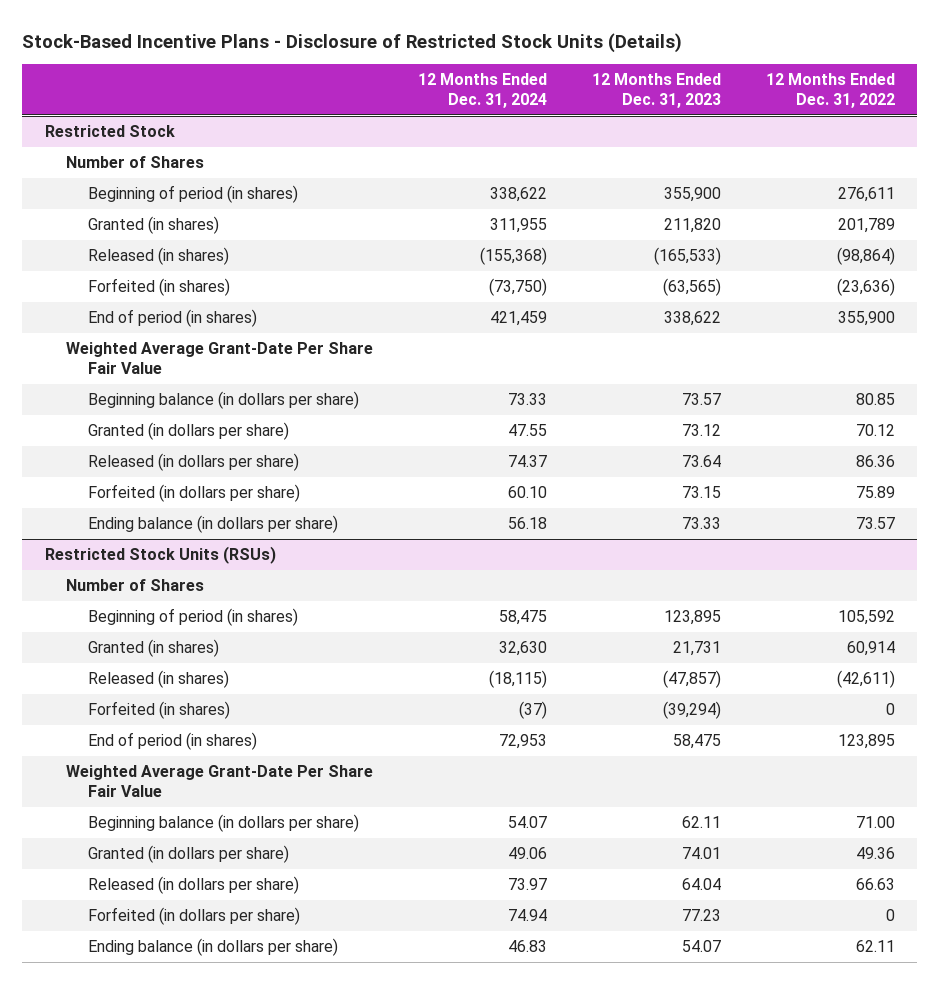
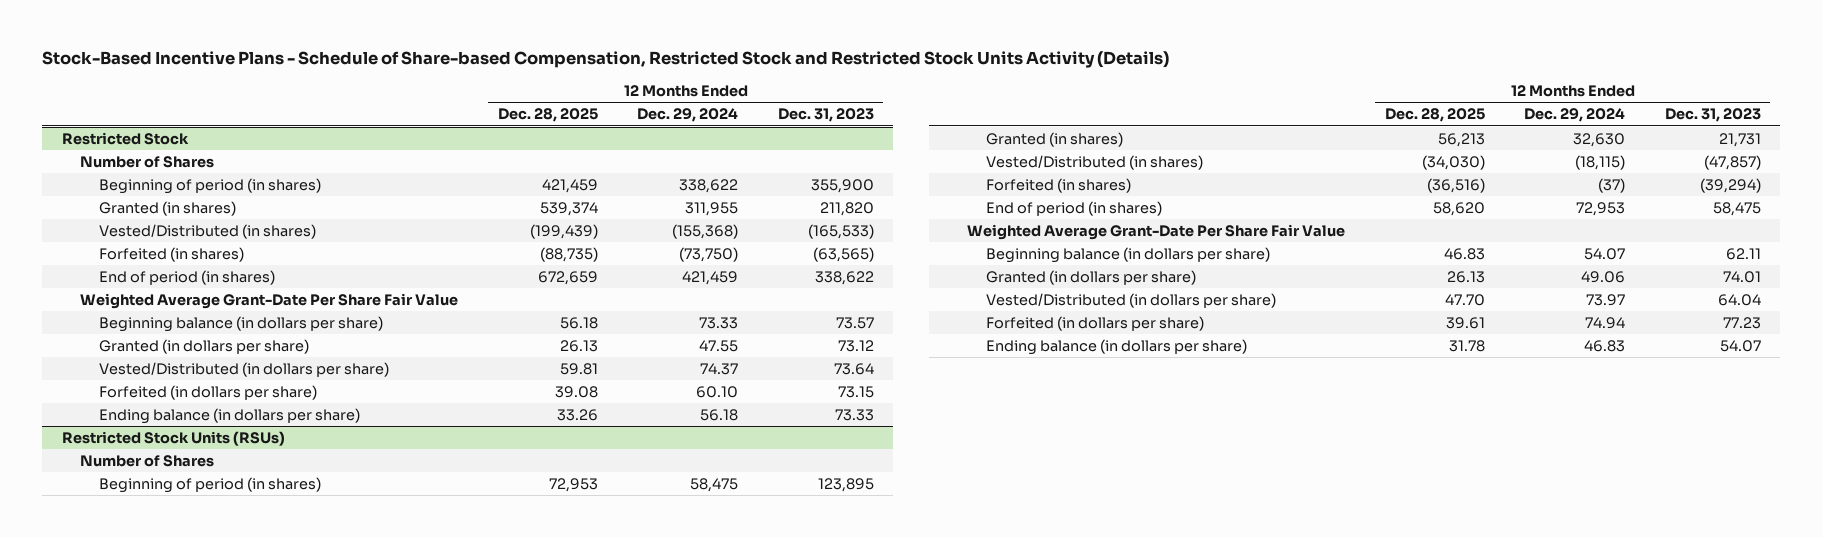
[22,32,683,53] Stock-Based Incentive Plans - Disclosure of Restricted Stock Units (Details) -> [42,51,1170,69] Stock-Based Incentive Plans - Schedule of Share-based Compensation, Restricted Stock and Restricted Stock Units Activity (Details)
[418,73,548,109] 12 Months Ended Dec. 31, 2024 -> none
[765,73,895,109] 12 Months Ended Dec. 31, 2022 -> none
none -> [497,108,598,123] Dec. 28, 2025
none -> [637,108,739,123] Dec. 29, 2024
[88,247,230,266] Released (in shares) -> [98,223,316,239] Vested/Distributed (in shares)
[88,453,300,472] Released (in dollars per share) -> [98,361,389,377] Vested/Distributed (in dollars per share)
[88,670,230,689] Released (in shares) -> [985,154,1203,170] Vested/Distributed (in shares)
[88,876,300,895] Released (in dollars per share) -> [985,292,1276,308] Vested/Distributed (in dollars per share)

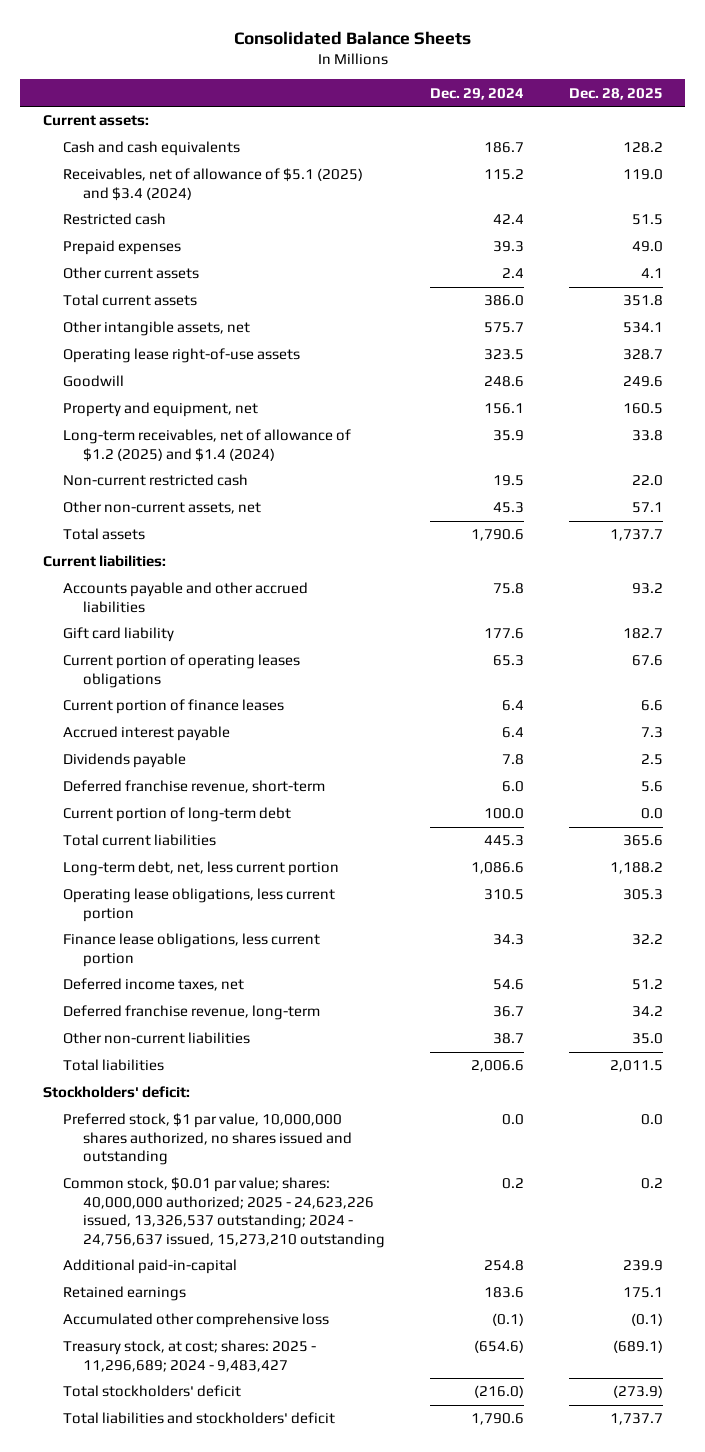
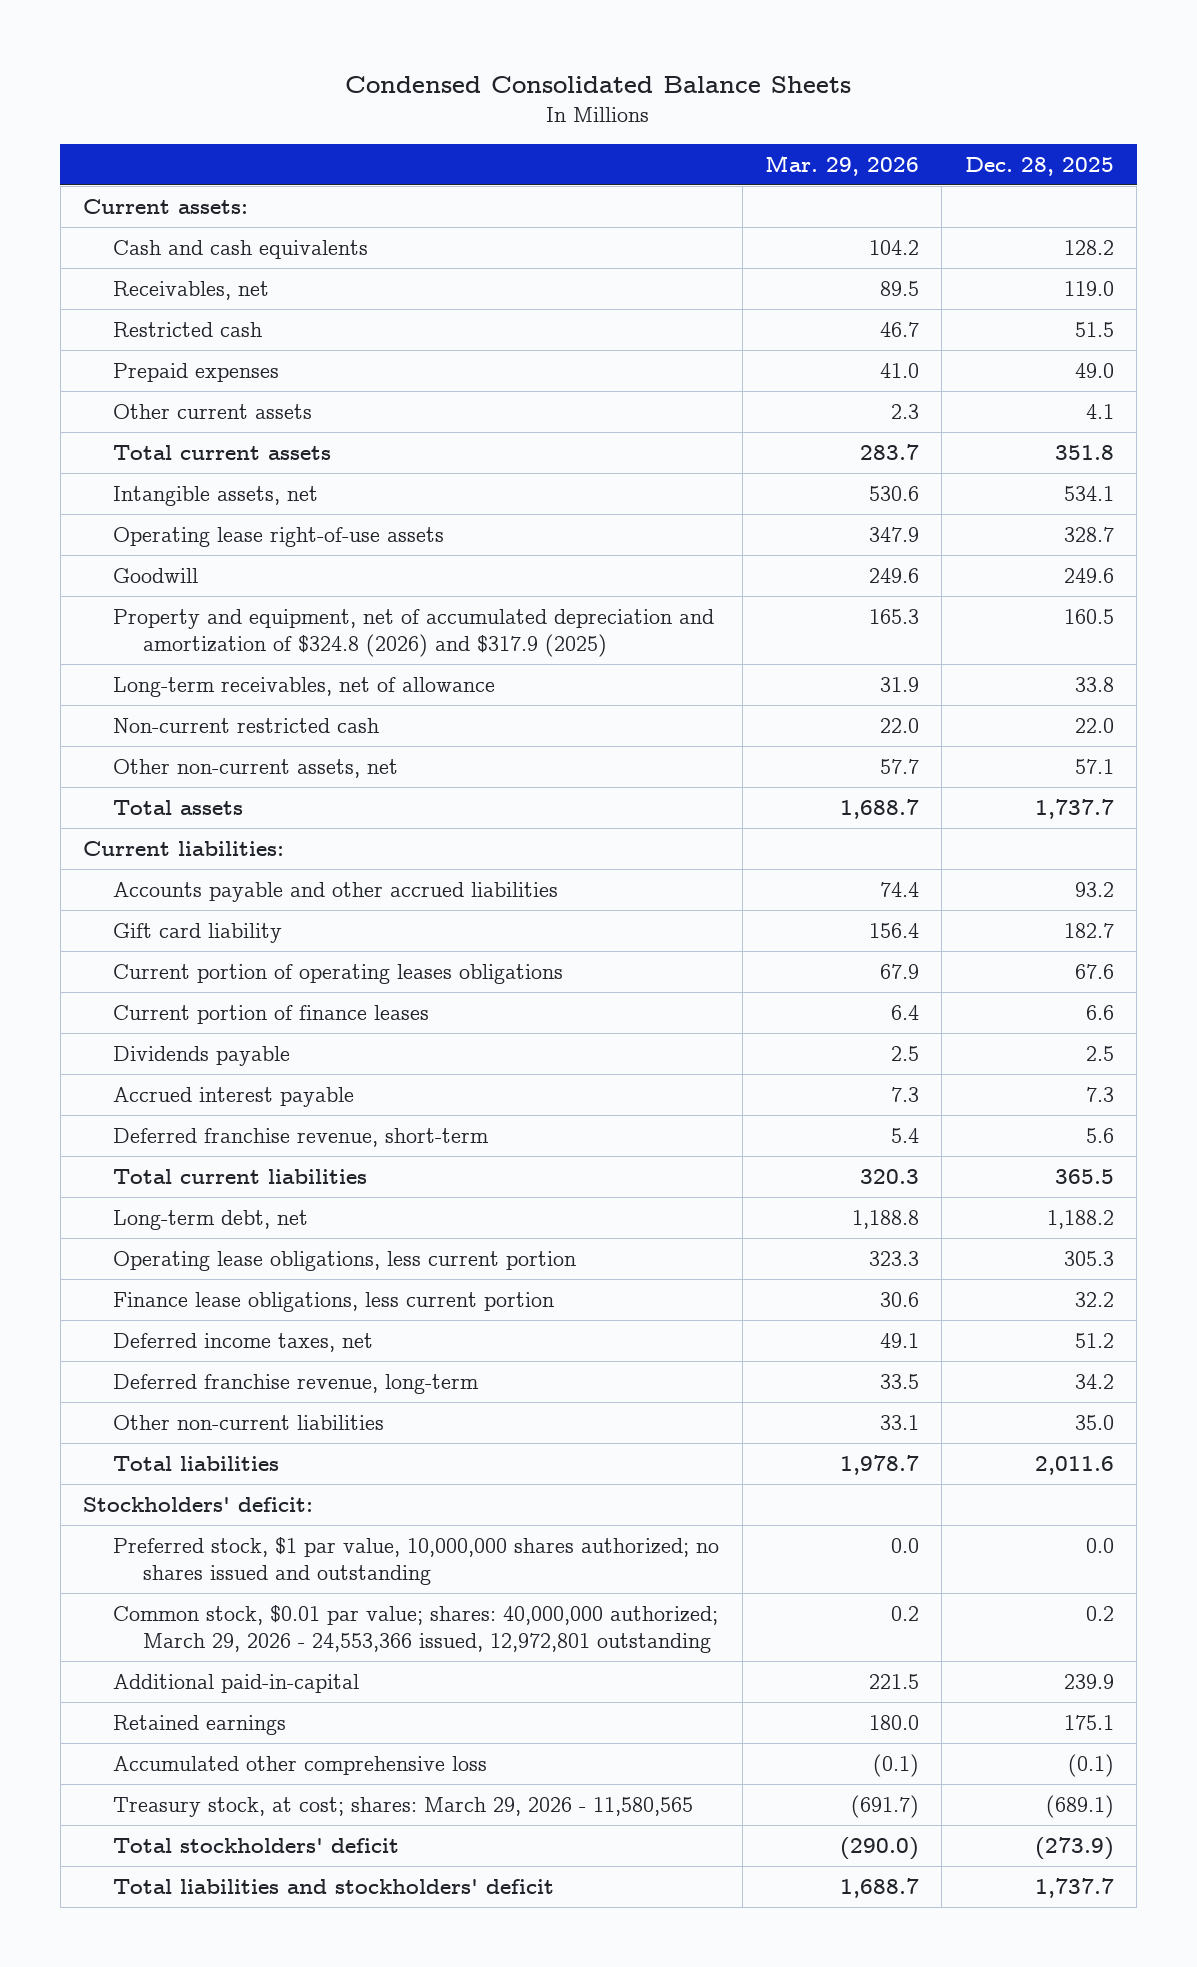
[233,30,471,45] Consolidated Balance Sheets -> [345,76,852,94] Condensed Consolidated Balance Sheets
[429,87,524,100] Dec. 29, 2024 -> none
none -> [765,154,920,176] Mar. 29, 2026
[62,168,363,201] Receivables, net of allowance of $5.1 (2025) and $3.4 (2024) -> [113,280,270,300] Receivables, net
[62,321,250,337] Other intangible assets, net -> [113,485,319,506] Intangible assets, net
[62,402,258,418] Property and equipment, net -> [113,608,715,658] Property and equipment, net of accumulated depreciation and amortization of $324.8 (2026) and $317.9 (2025)
[62,429,351,462] Long-term receivables, net of allowance of $1.2 (2025) and $1.4 (2024) -> [113,676,496,697] Long-term receivables, net of allowance
[62,726,230,742] Accrued interest payable -> [113,1086,355,1107] Accrued interest payable
[62,807,291,823] Current portion of long-term debt -> none
[622,835,663,847] 365.6 -> [1054,1168,1114,1184] 365.5
[62,861,339,877] Long-term debt, net, less current portion -> [113,1209,309,1230] Long-term debt, net
[609,1060,663,1073] 2,011.5 -> [1034,1455,1114,1475] 2,011.6
[62,1113,353,1166] Preferred stock, $1 par value, 10,000,000 shares authorized, no shares issued and outstanding -> [113,1536,720,1586] Preferred stock, $1 par value, 10,000,000 shares authorized; no shares issued and outstanding
[62,1177,386,1249] Common stock, $0.01 par value; shares: 40,000,000 authorized; 2025 - 24,623,226 issued, 13,326,537 outstanding; 2024 - 24,756,637 issued, 15,273,210 outstanding -> [113,1604,719,1654] Common stock, $0.01 par value; shares: 40,000,000 authorized; March 29, 2026 - 24,553,366 issued, 12,972,801 outstanding
[62,1340,316,1372] Treasury stock, at cost; shares: 2025 - 11,296,689; 2024 - 9,483,427 -> [113,1796,694,1817] Treasury stock, at cost; shares: March 29, 2026 - 11,580,565

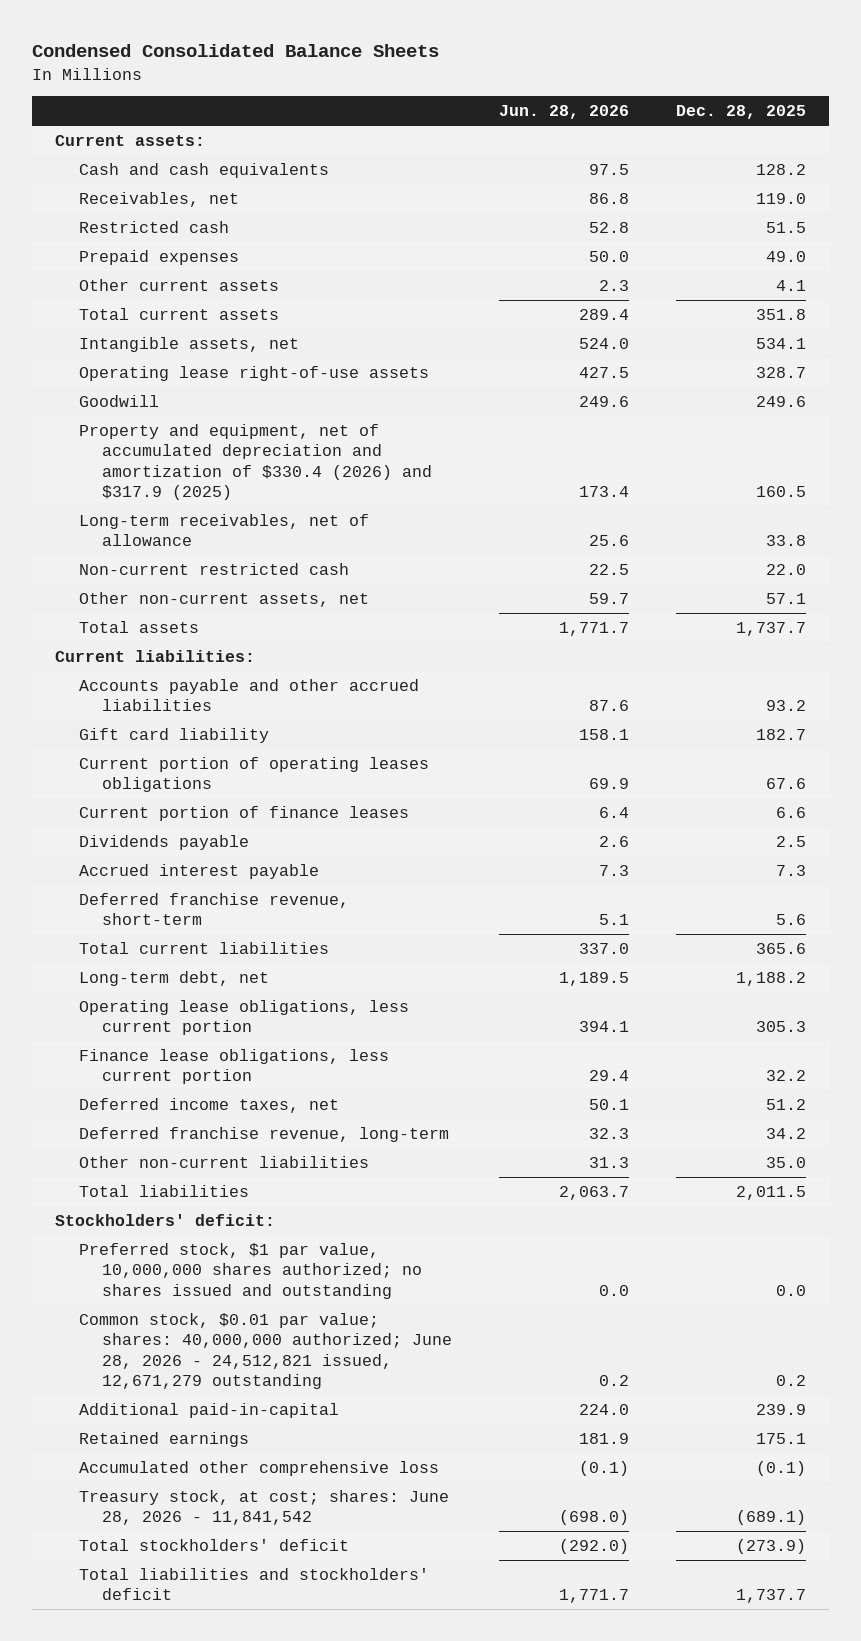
[765,154,920,176] Mar. 29, 2026 -> none
none -> [499,105,630,120] Jun. 28, 2026
[113,608,715,658] Property and equipment, net of accumulated depreciation and amortization of $324.8 (2026) and $317.9 (2025) -> [78,423,433,501] Property and equipment, net of accumulated depreciation and amortization of $330.4 (2026) and $317.9 (2025)
[1054,1168,1114,1184] 365.5 -> [755,942,806,954] 365.6
[1034,1455,1114,1475] 2,011.6 -> [735,1185,806,1200] 2,011.5
[113,1604,719,1654] Common stock, $0.01 par value; shares: 40,000,000 authorized; March 29, 2026 - 24,553,366 issued, 12,972,801 outstanding -> [78,1312,453,1390] Common stock, $0.01 par value; shares: 40,000,000 authorized; June 28, 2026 - 24,512,821 issued, 12,671,279 outstanding
[113,1796,694,1817] Treasury stock, at cost; shares: March 29, 2026 - 11,580,565 -> [78,1489,449,1526] Treasury stock, at cost; shares: June 28, 2026 - 11,841,542

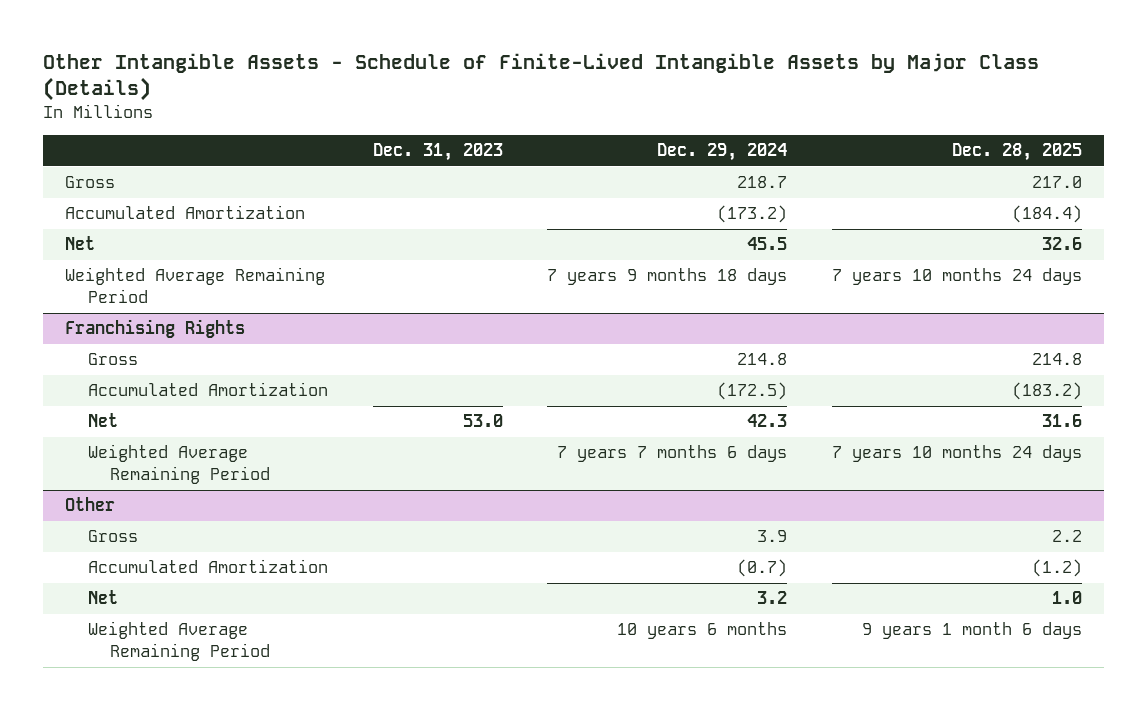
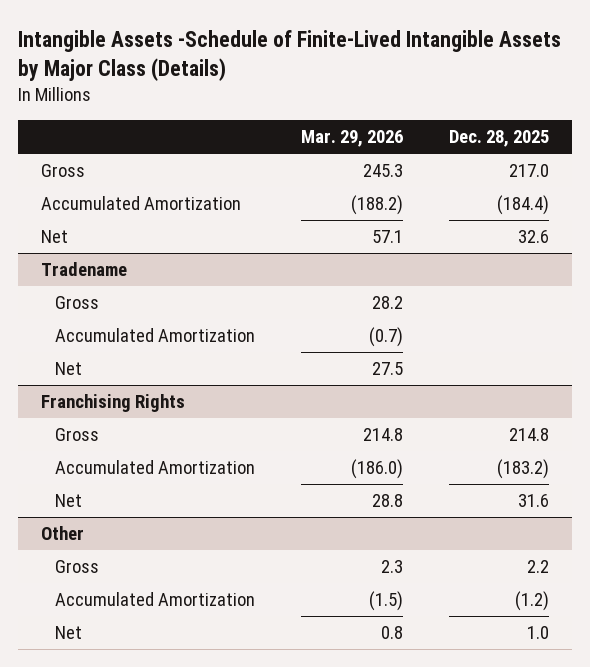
[43,53,1040,102] Other Intangible Assets - Schedule of Finite-Lived Intangible Assets by Major Class (Details) -> [18,30,562,82] Intangible Assets -Schedule of Finite-Lived Intangible Assets by Major Class (Details)
[372,143,503,162] Dec. 31, 2023 -> none
[657,143,788,162] Dec. 29, 2024 -> none
none -> [301,130,404,148] Mar. 29, 2026
[65,267,326,303] Weighted Average Remaining Period -> none
none -> [41,262,128,277] Tradename
none -> [55,296,100,310] Gross
none -> [55,328,256,343] Accumulated Amortization
none -> [55,362,83,376] Net
[87,444,271,484] Weighted Average Remaining Period -> none
[87,621,271,661] Weighted Average Remaining Period -> none

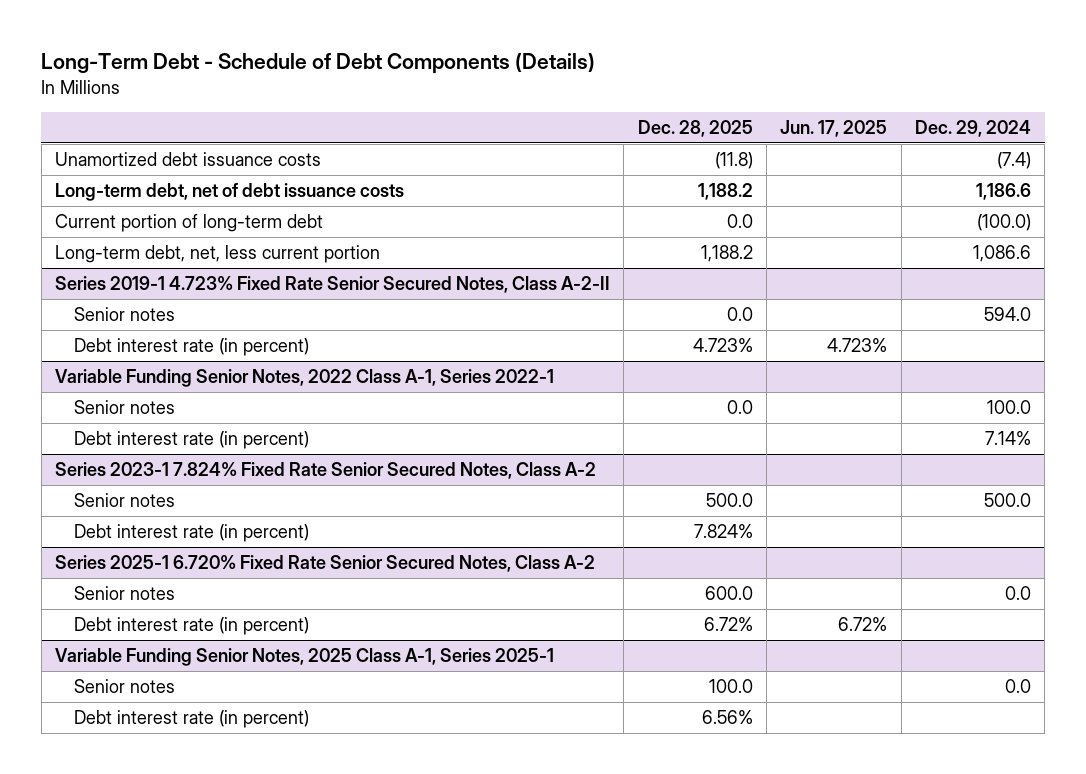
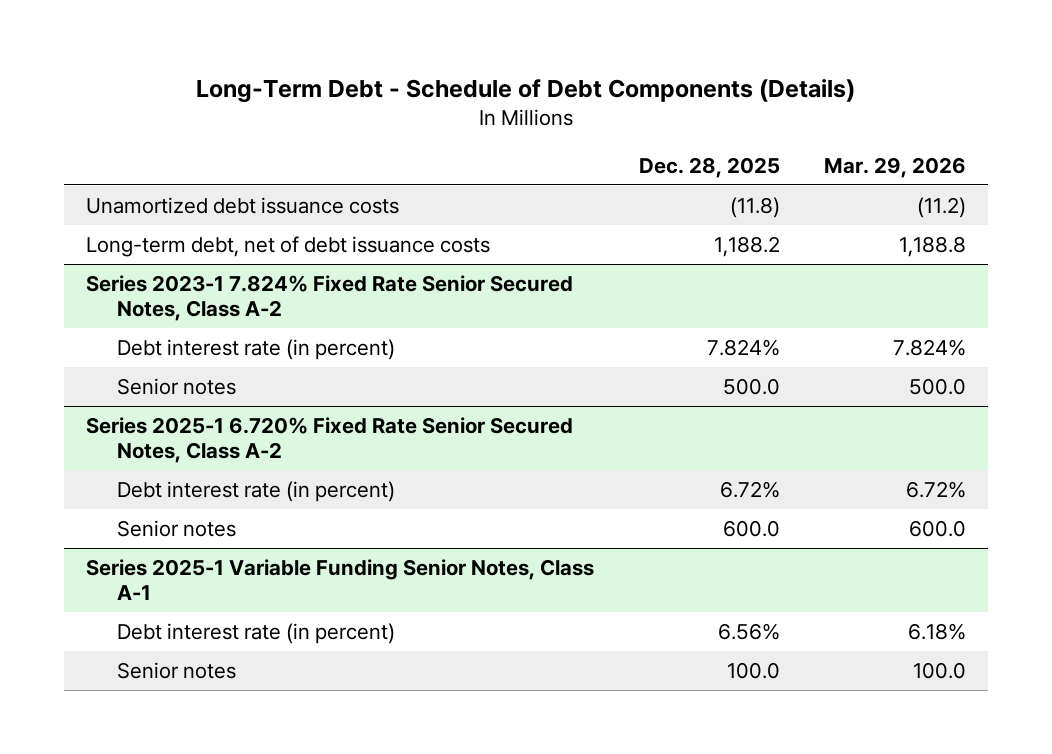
[780,119,888,137] Jun. 17, 2025 -> none
[914,119,1031,137] Dec. 29, 2024 -> none
none -> [823,156,966,178] Mar. 29, 2026
[54,214,323,233] Current portion of long-term debt -> none
[54,245,380,264] Long-term debt, net, less current portion -> none
[54,276,610,294] Series 2019-1 4.723% Fixed Rate Senior Secured Notes, Class A-2-II -> none
[74,307,176,322] Senior notes -> none
[74,338,310,357] Debt interest rate (in percent) -> none
[54,369,554,388] Variable Funding Senior Notes, 2022 Class A-1, Series 2022-1 -> none
[74,400,176,415] Senior notes -> none
[74,431,310,450] Debt interest rate (in percent) -> none
[74,493,176,508] Senior notes -> [117,377,237,395] Senior notes
[74,679,176,694] Senior notes -> none
[74,586,176,601] Senior notes -> [117,519,237,537] Senior notes
[54,648,554,667] Variable Funding Senior Notes, 2025 Class A-1, Series 2025-1 -> [86,558,595,600] Series 2025-1 Variable Funding Senior Notes, Class A-1
none -> [117,661,237,679] Senior notes

